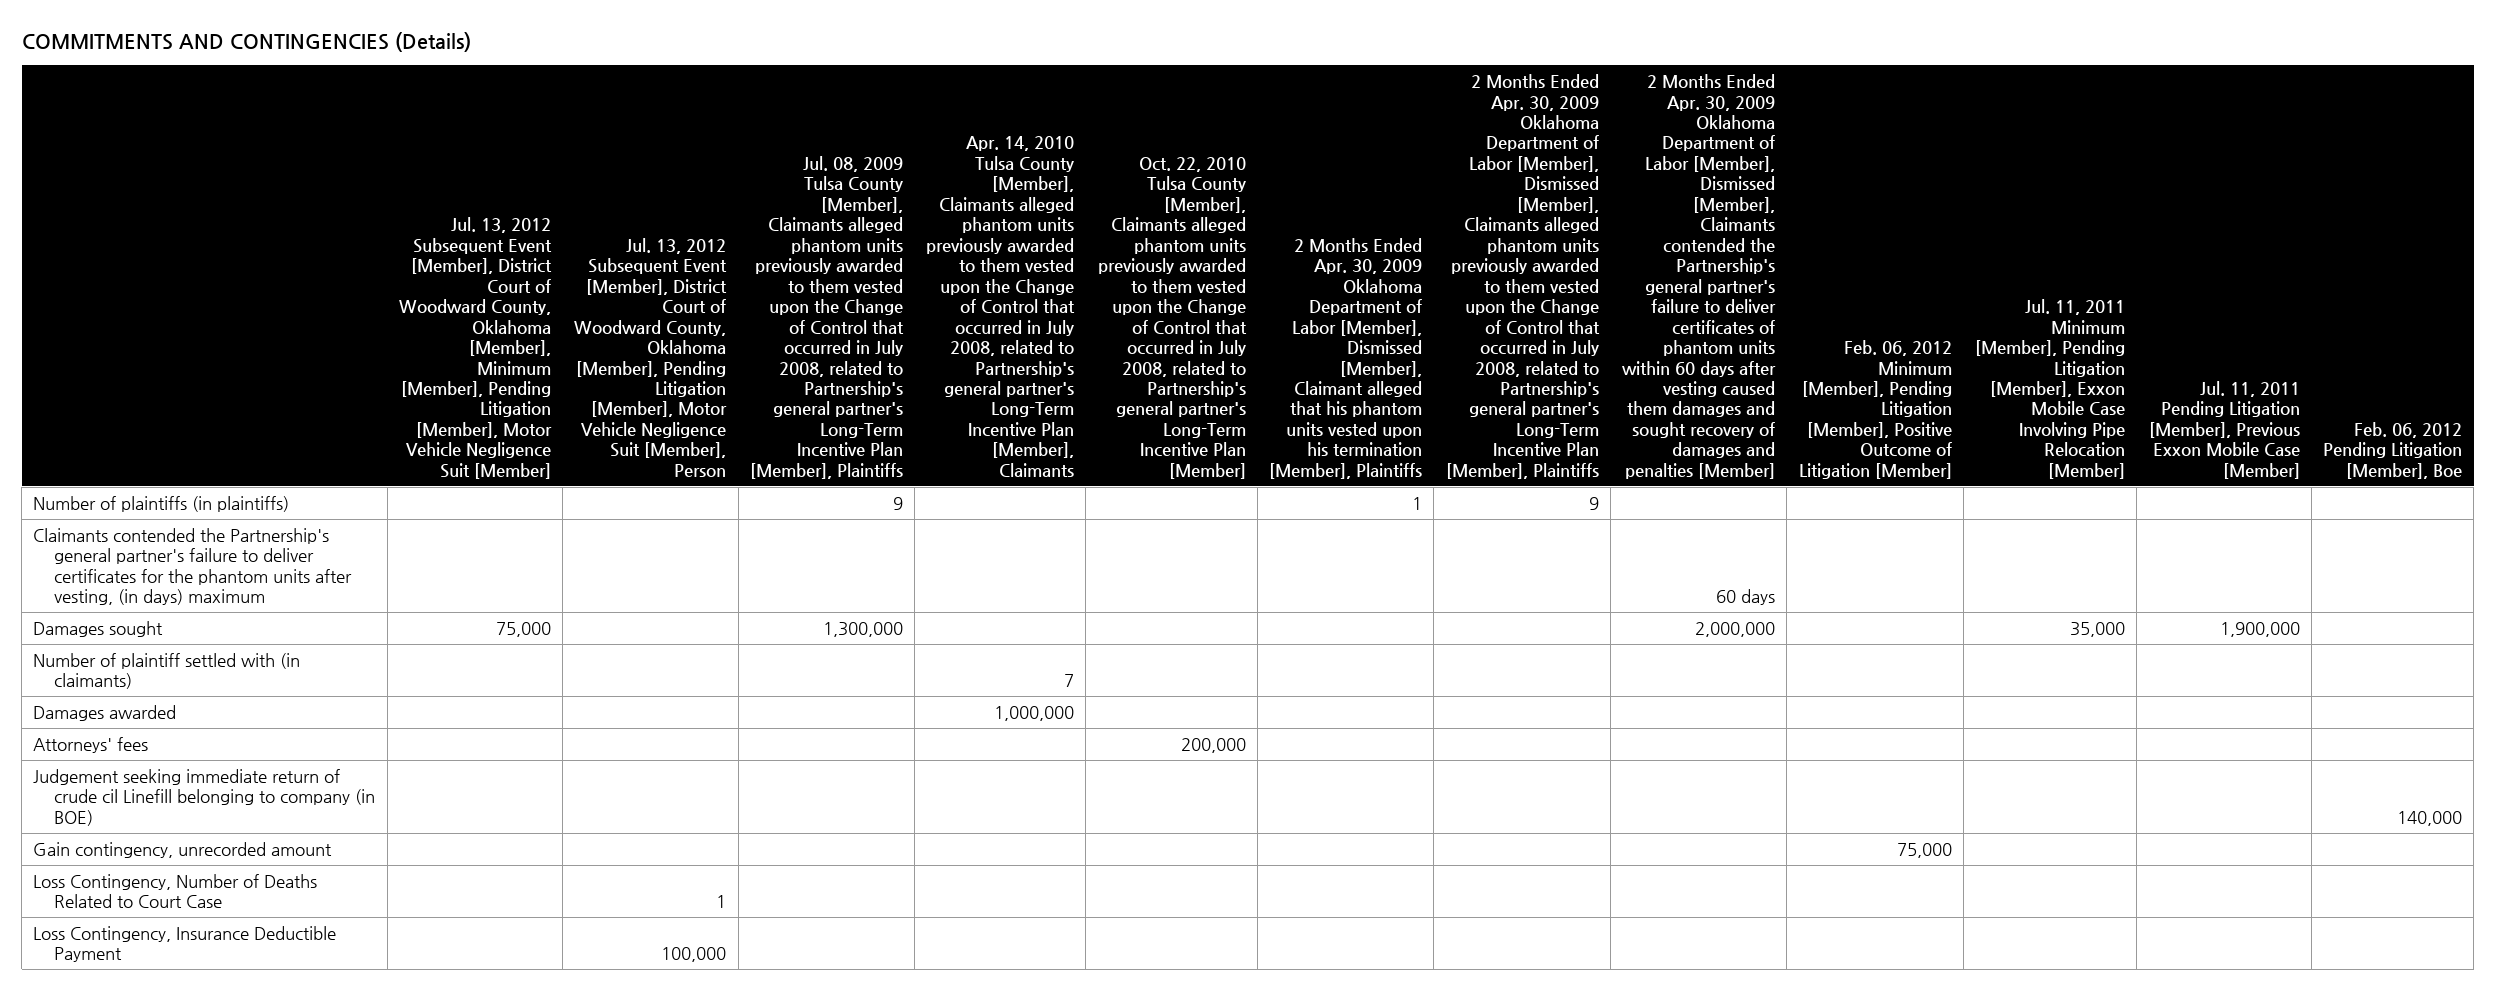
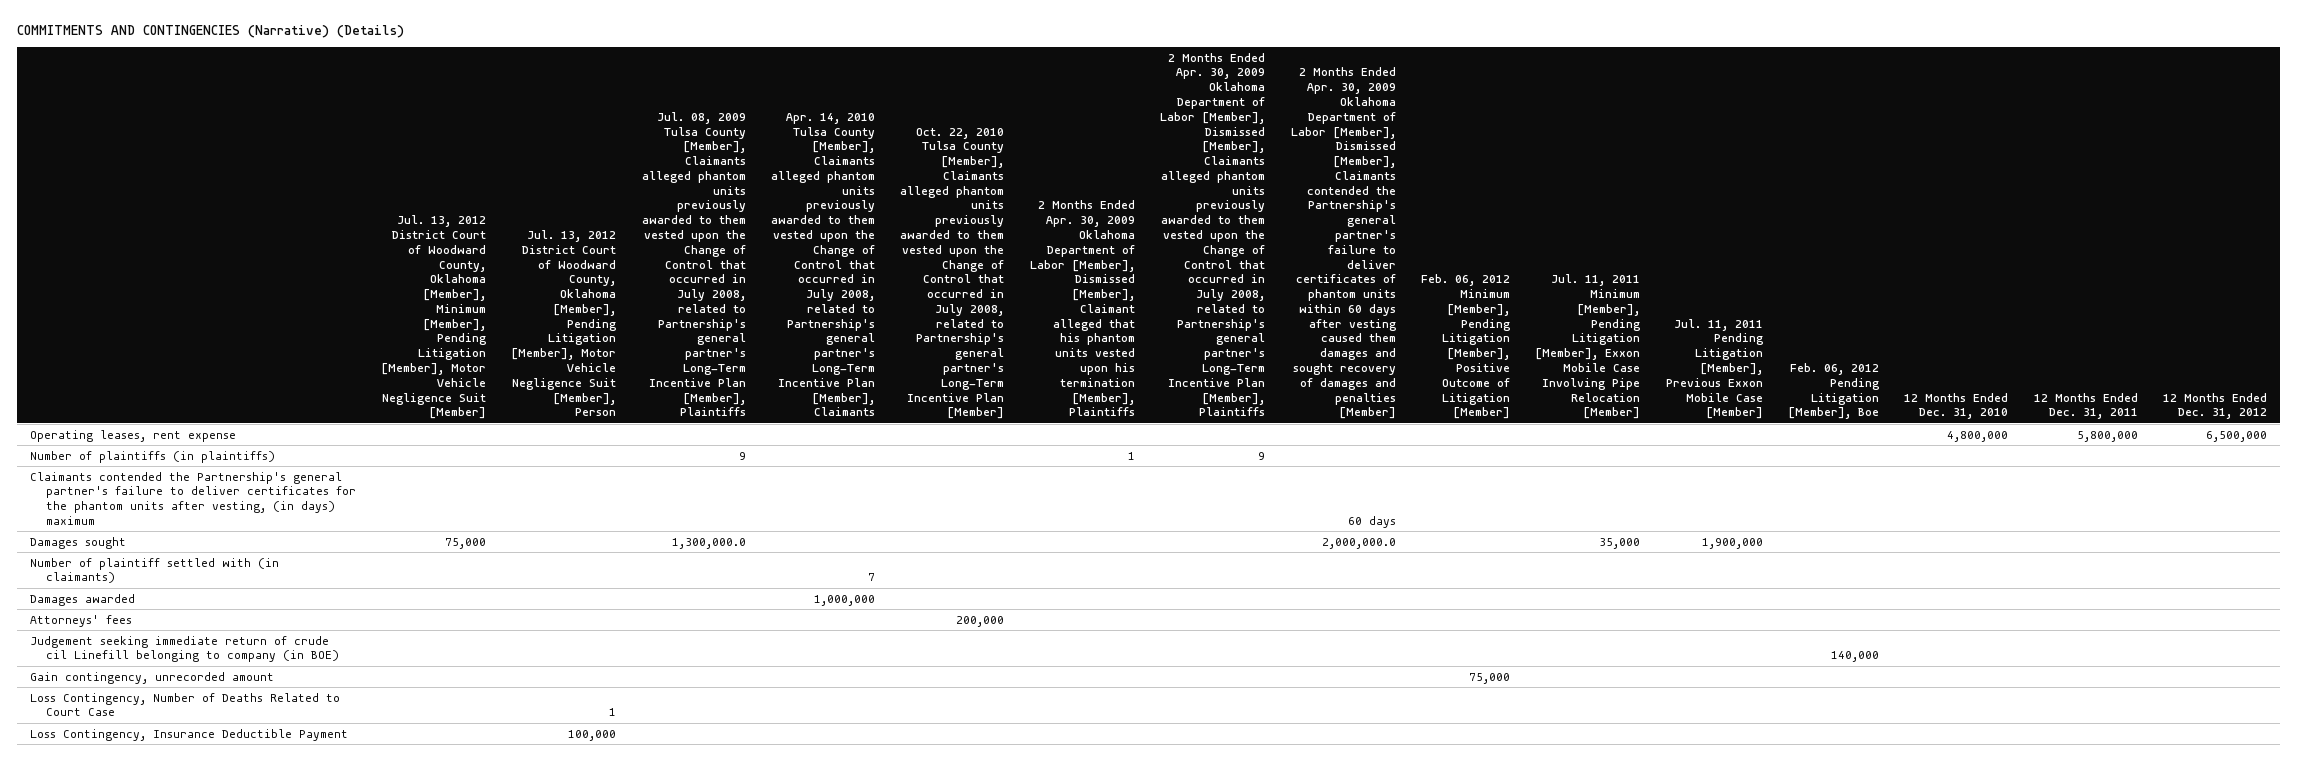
[21,32,471,53] COMMITMENTS AND CONTINGENCIES (Details) -> [16,25,404,39] COMMITMENTS AND CONTINGENCIES (Narrative) (Details)
[398,217,552,479] Jul. 13, 2012 Subsequent Event [Member], District Court of Woodward County, Oklahoma [Member], Minimum [Member], Pending Litigation [Member], Motor Vehicle Negligence Suit [Member] -> none
[574,237,728,477] Jul. 13, 2012 Subsequent Event [Member], District Court of Woodward County, Oklahoma [Member], Pending Litigation [Member], Motor Vehicle Negligence Suit [Member], Person -> none
none -> [381,215,488,420] Jul. 13, 2012 District Court of Woodward County, Oklahoma [Member], Minimum [Member], Pending Litigation [Member], Motor Vehicle Negligence Suit [Member]
none -> [511,229,618,417] Jul. 13, 2012 District Court of Woodward County, Oklahoma [Member], Pending Litigation [Member], Motor Vehicle Negligence Suit [Member], Person
none -> [1904,392,2009,420] 12 Months Ended Dec. 31, 2010
none -> [2033,392,2138,420] 12 Months Ended Dec. 31, 2011
none -> [2163,392,2268,420] 12 Months Ended Dec. 31, 2012
none -> [29,429,236,442] Operating leases, rent expense
[822,621,903,637] 1,300,000 -> [671,537,746,549] 1,300,000.0
[1695,621,1776,637] 2,000,000 -> [1321,537,1396,549] 2,000,000.0

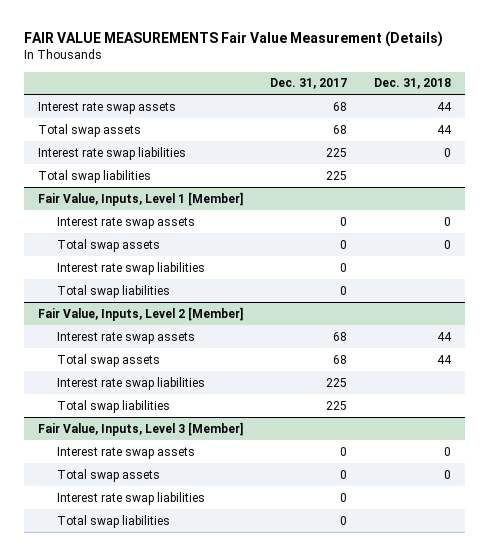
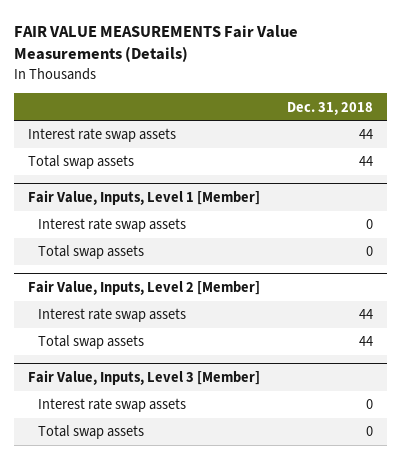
[23,30,443,47] FAIR VALUE MEASUREMENTS Fair Value Measurement (Details) -> [13,24,298,63] FAIR VALUE MEASUREMENTS Fair Value Measurements (Details)
[269,78,347,90] Dec. 31, 2017 -> none
[37,146,186,160] Interest rate swap liabilities -> none
[37,169,151,183] Total swap liabilities -> none
[56,261,205,275] Interest rate swap liabilities -> none
[56,284,170,298] Total swap liabilities -> none
[56,376,205,390] Interest rate swap liabilities -> none
[56,399,170,413] Total swap liabilities -> none
[56,491,205,505] Interest rate swap liabilities -> none
[56,514,170,528] Total swap liabilities -> none

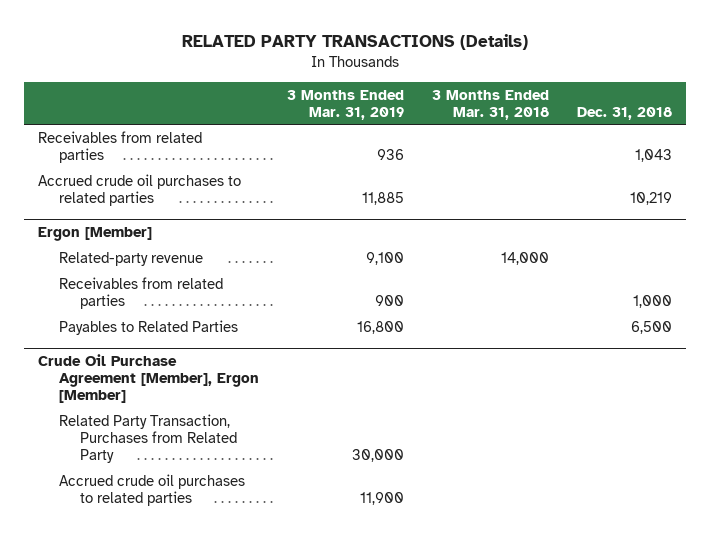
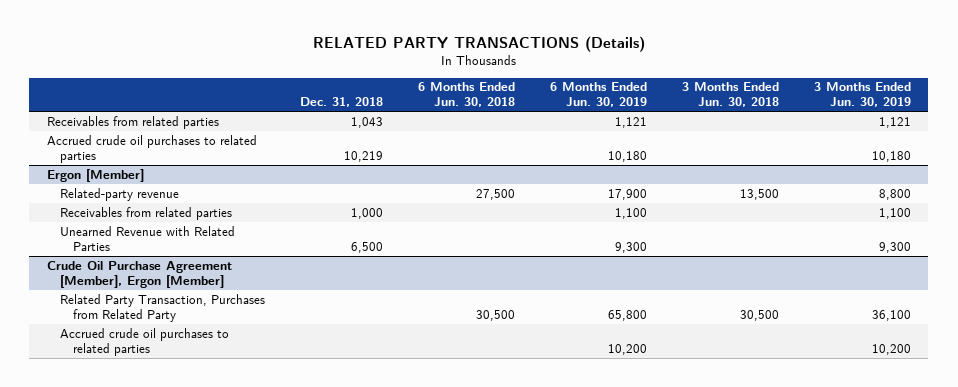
[287,89,405,120] 3 Months Ended Mar. 31, 2019 -> none
[432,89,550,120] 3 Months Ended Mar. 31, 2018 -> none
none -> [417,82,515,108] 6 Months Ended Jun. 30, 2018
none -> [549,82,647,108] 6 Months Ended Jun. 30, 2019
none -> [681,82,779,108] 3 Months Ended Jun. 30, 2018
none -> [813,82,911,108] 3 Months Ended Jun. 30, 2019
[59,319,239,335] Payables to Related Parties -> [59,225,235,251] Unearned Revenue with Related Parties

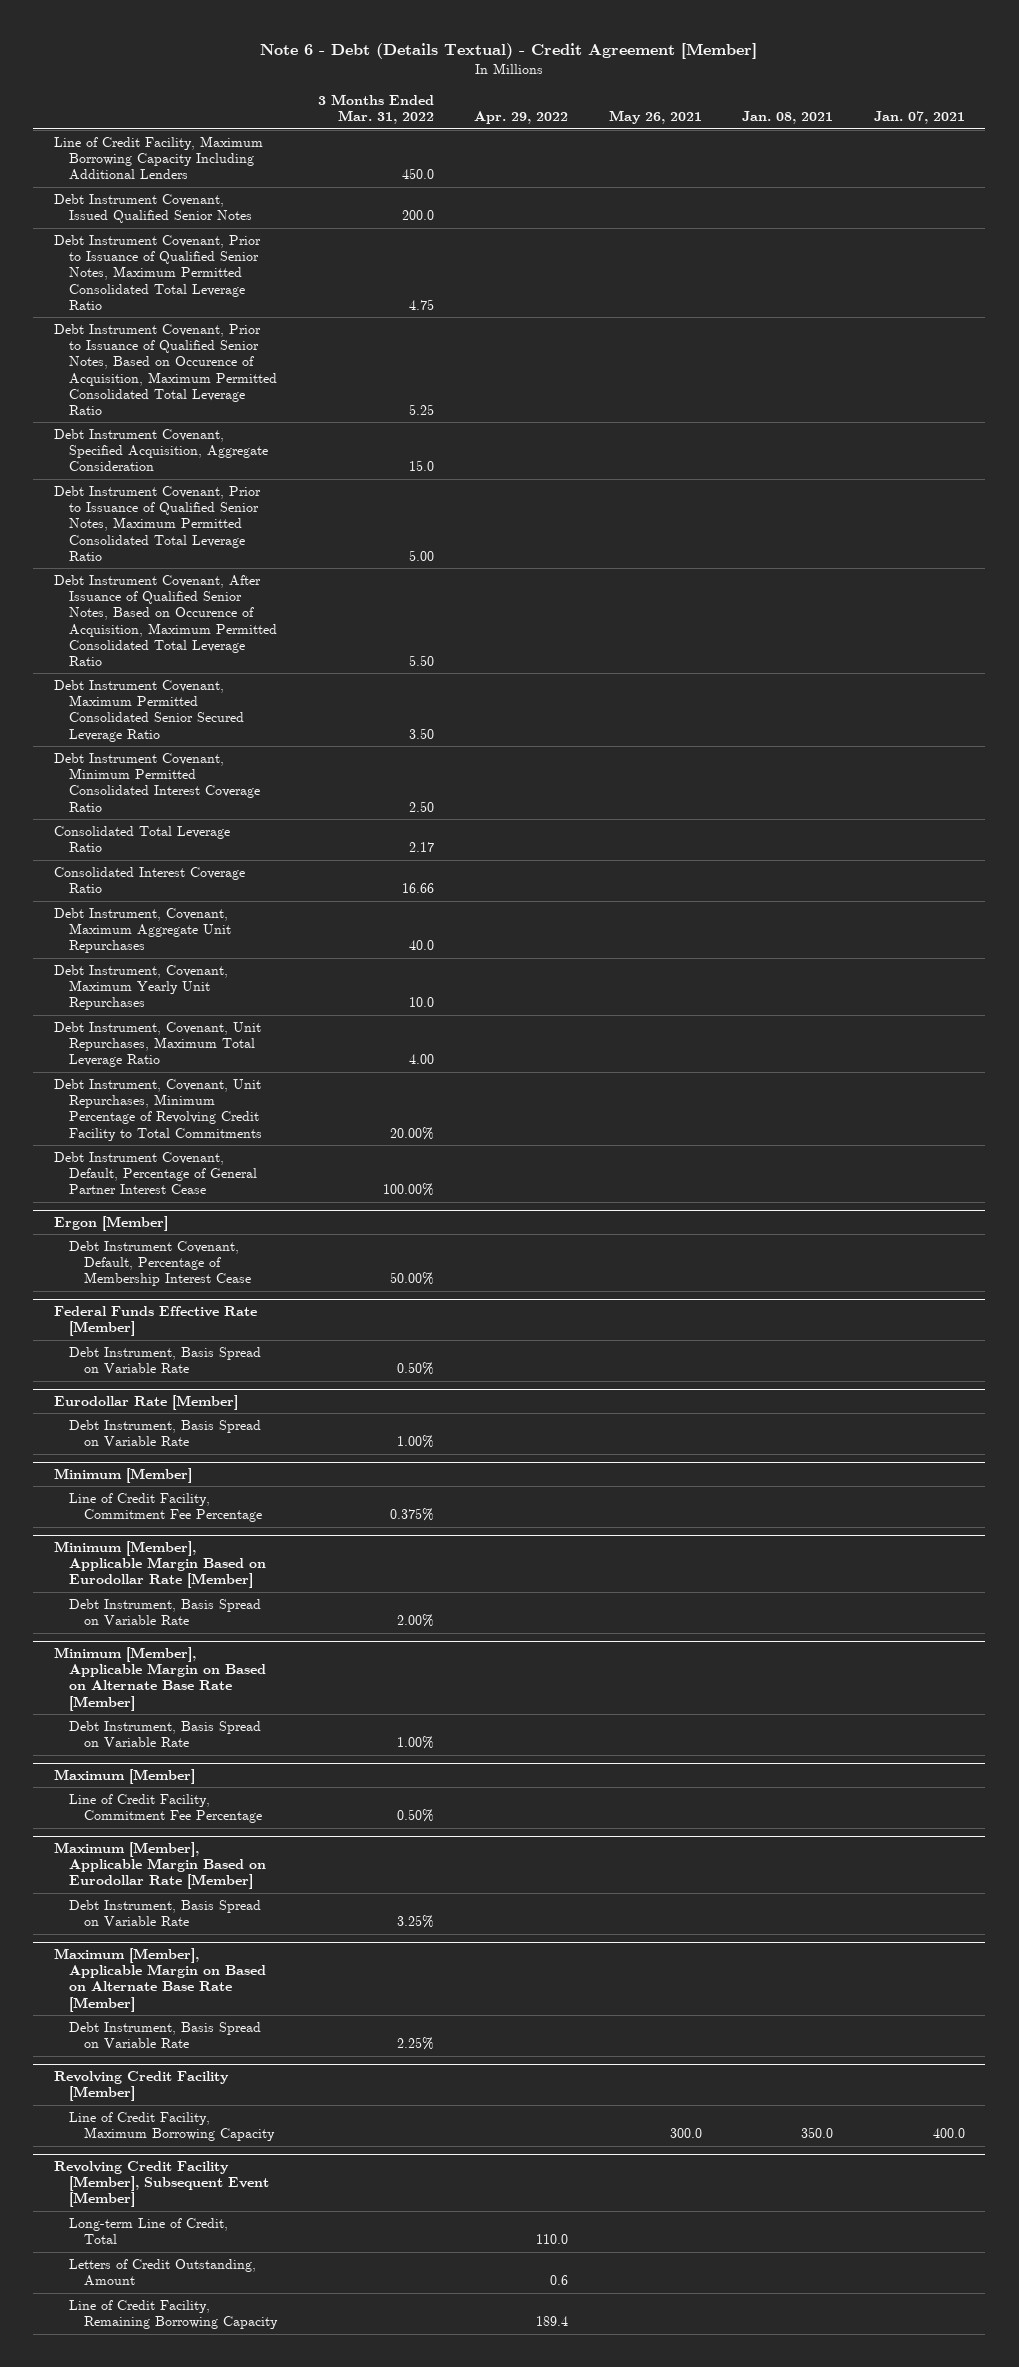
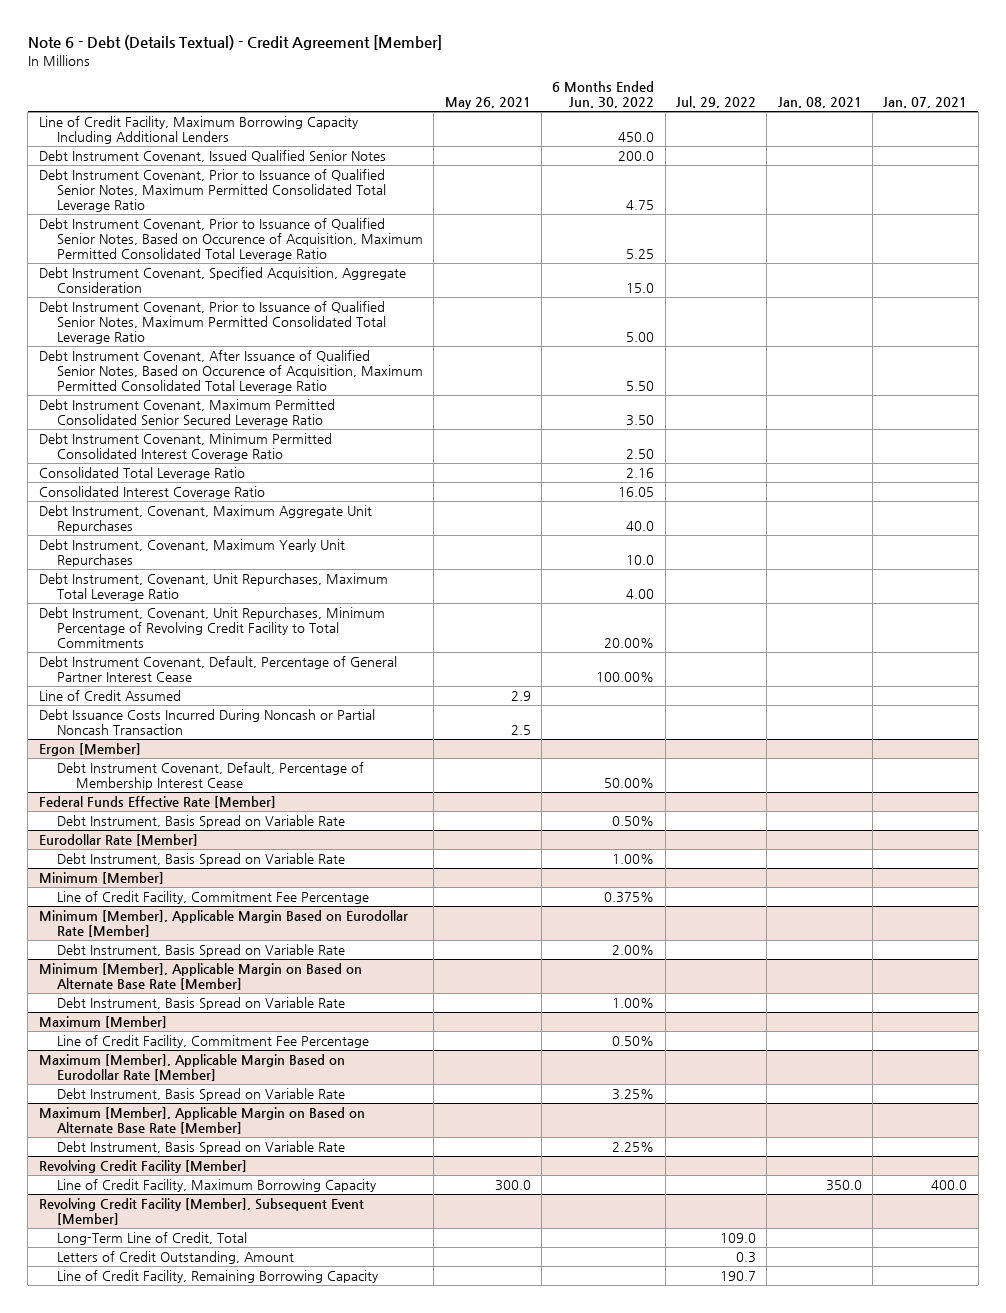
[317,94,434,125] 3 Months Ended Mar. 31, 2022 -> none
[474,111,569,125] Apr. 29, 2022 -> none
none -> [552,81,655,109] 6 Months Ended Jun. 30, 2022
none -> [676,96,757,109] Jul. 29, 2022
none -> [38,689,181,701] Line of Credit Assumed
none -> [38,708,375,735] Debt Issuance Costs Incurred During Noncash or Partial Noncash Transaction
[68,2218,228,2245] Long-term Line of Credit, Total -> [57,1231,248,1245] Long-Term Line of Credit, Total

